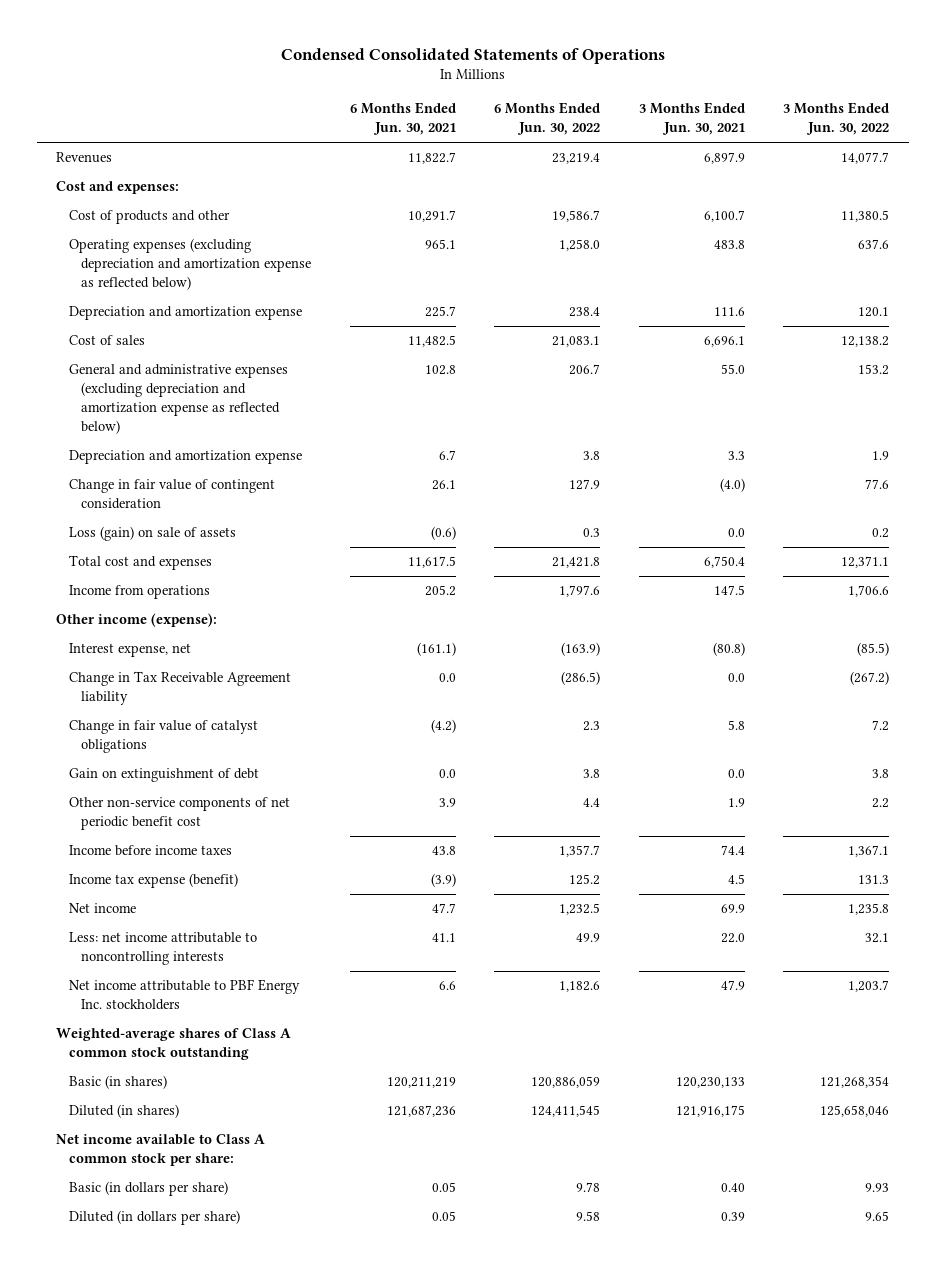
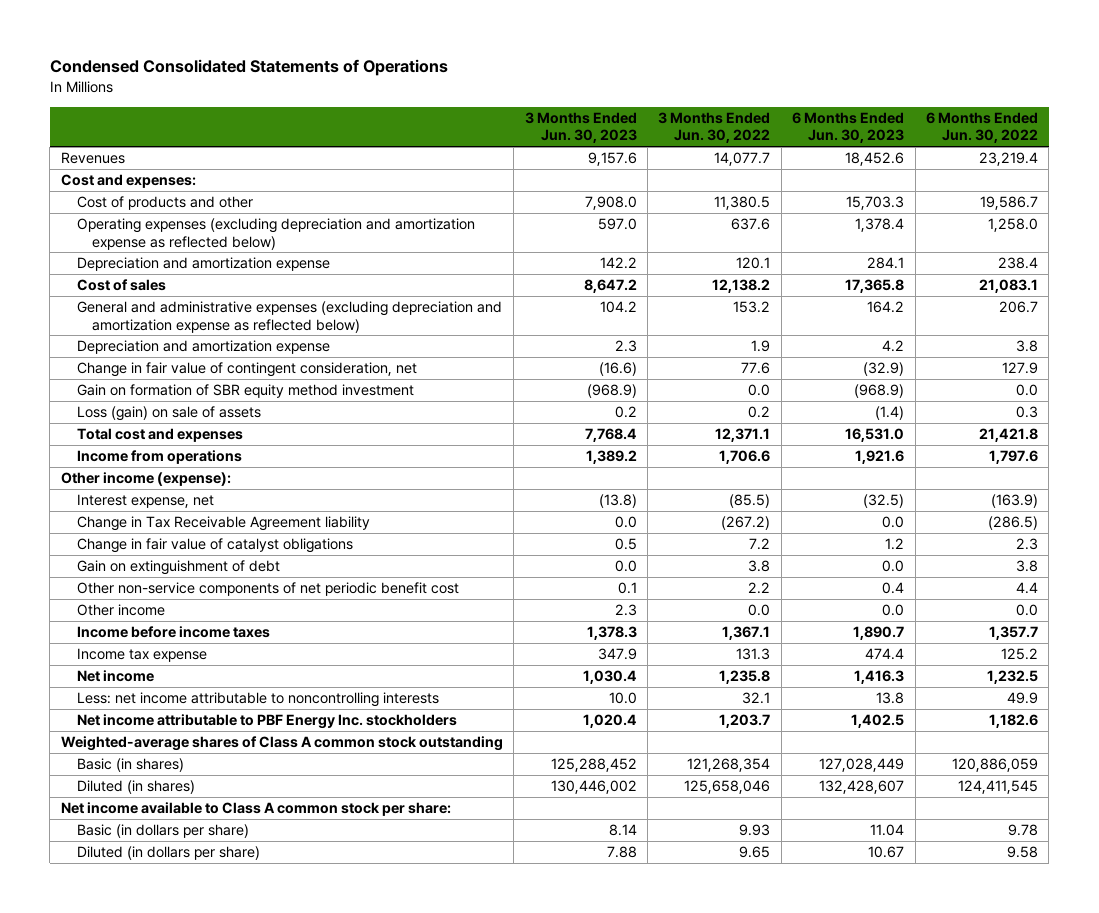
[349,102,456,136] 6 Months Ended Jun. 30, 2021 -> none
[638,102,745,136] 3 Months Ended Jun. 30, 2021 -> none
none -> [524,111,637,144] 3 Months Ended Jun. 30, 2023
none -> [792,111,905,144] 6 Months Ended Jun. 30, 2023
[68,479,275,510] Change in fair value of contingent consideration -> [76,362,417,378] Change in fair value of contingent consideration, net
none -> [76,384,414,399] Gain on formation of SBR equity method investment
none -> [76,604,165,617] Other income
[68,873,238,889] Income tax expense (benefit) -> [76,648,207,663] Income tax expense

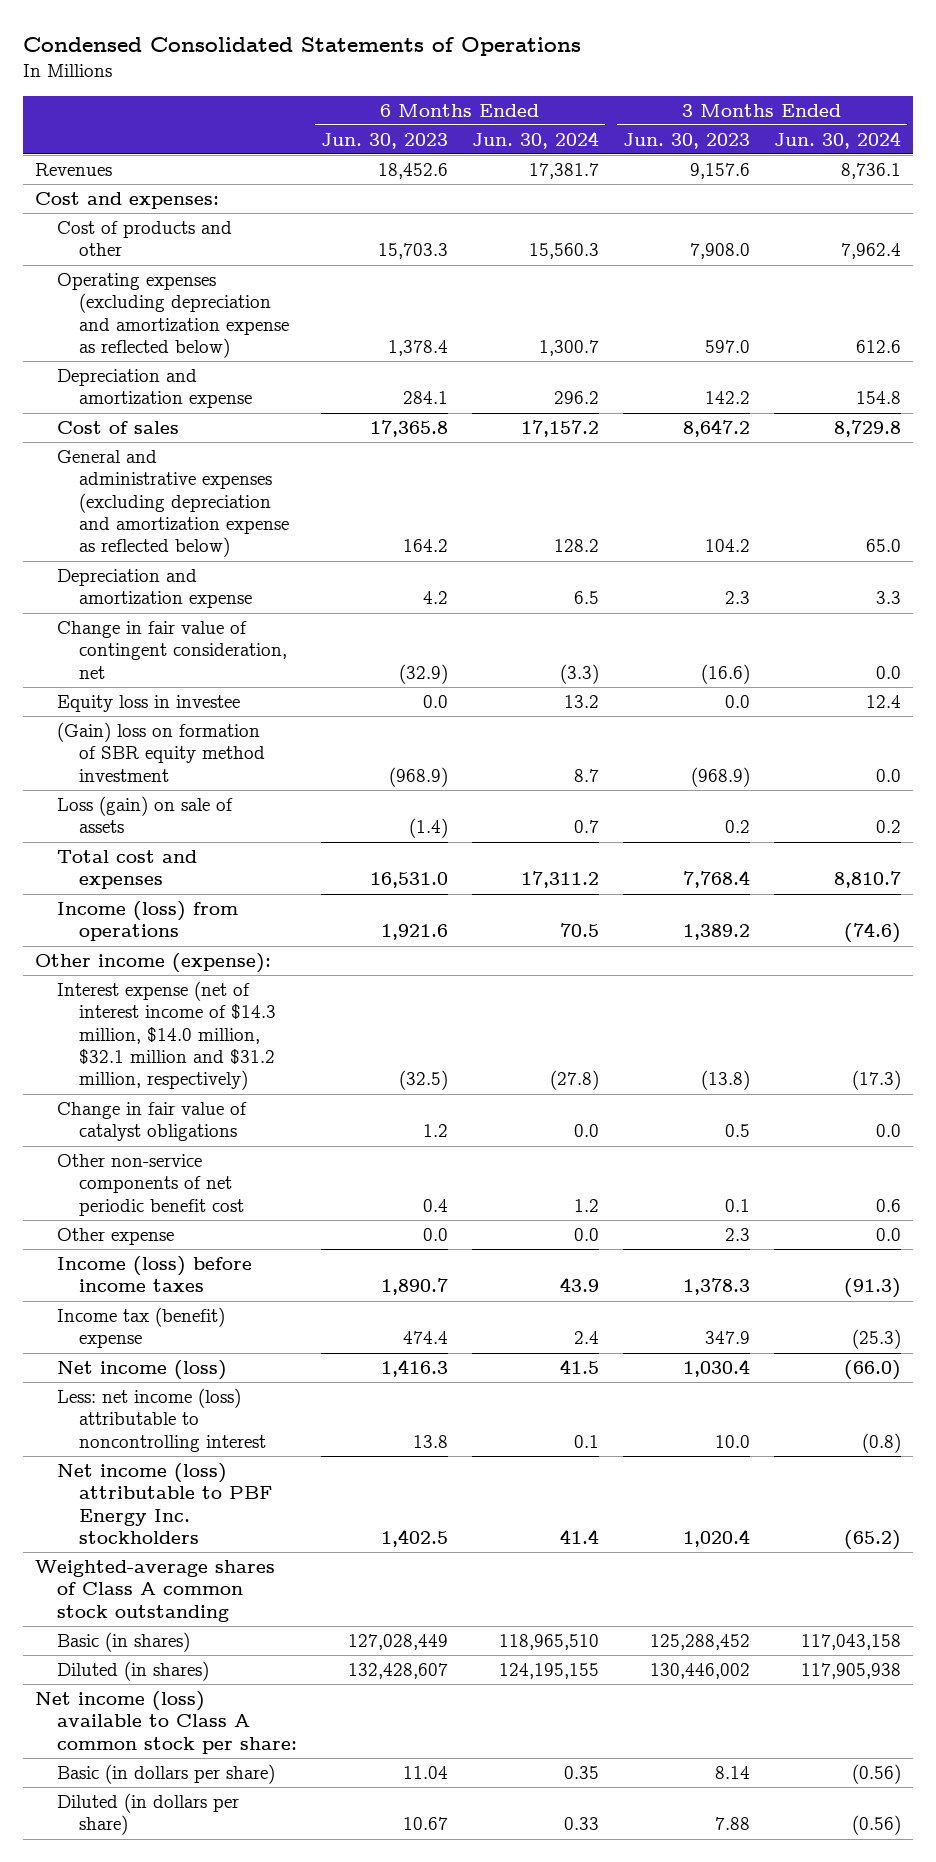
[658,111,771,144] 3 Months Ended Jun. 30, 2022 -> none
[926,111,1039,144] 6 Months Ended Jun. 30, 2022 -> none
none -> [471,130,599,149] Jun. 30, 2024
none -> [773,130,901,149] Jun. 30, 2024
none -> [57,695,241,713] Equity loss in investee
[76,384,414,399] Gain on formation of SBR equity method investment -> [57,722,266,782] (Gain) loss on formation of SBR equity method investment
[76,450,242,465] Income from operations -> [57,901,239,942] Income (loss) from operations
[76,516,370,532] Change in Tax Receivable Agreement liability -> none
[76,494,214,509] Interest expense, net -> [57,981,277,1091] Interest expense (net of interest income of $14.3 million, $14.0 million, $32.1 million and $31.2 million, respectively)
[76,560,280,576] Gain on extinguishment of debt -> none
[76,604,165,617] Other income -> [57,1228,175,1246] Other expense
[76,626,270,639] Income before income taxes -> [57,1256,253,1293] Income (loss) before income taxes
[76,648,207,663] Income tax expense -> [57,1307,226,1349] Income tax (benefit) expense
[76,670,154,683] Net income -> [57,1360,228,1381] Net income (loss)
[76,692,439,708] Less: net income attributable to noncontrolling interests -> [57,1388,267,1452] Less: net income (loss) attributable to noncontrolling interest
[76,714,457,730] Net income attributable to PBF Energy Inc. stockholders -> [57,1463,273,1545] Net income (loss) attributable to PBF Energy Inc. stockholders
[60,802,451,817] Net income available to Class A common stock per share: -> [34,1691,298,1754] Net income (loss) available to Class A common stock per share:

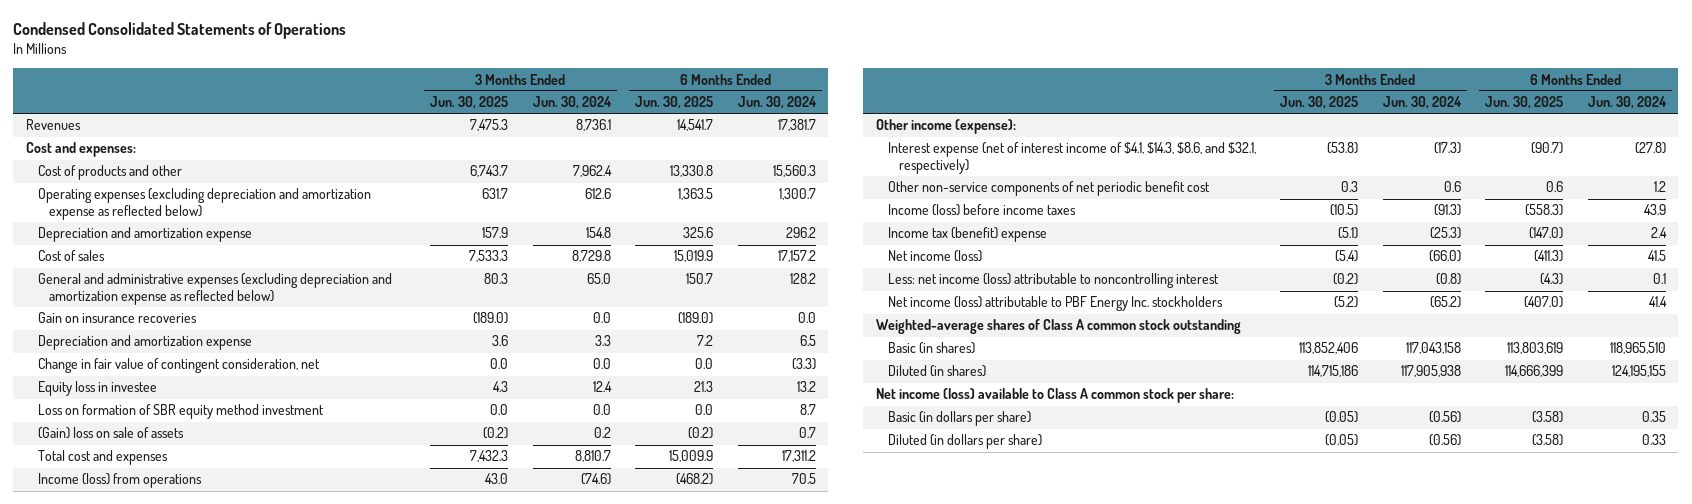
[321,132,449,149] Jun. 30, 2023 -> none
[622,132,750,149] Jun. 30, 2023 -> none
none -> [430,96,509,110] Jun. 30, 2025
none -> [635,96,714,110] Jun. 30, 2025
none -> [37,312,197,324] Gain on insurance recoveries
[57,722,266,782] (Gain) loss on formation of SBR equity method investment -> [37,404,324,420] Loss on formation of SBR equity method investment
[57,796,234,834] Loss (gain) on sale of assets -> [37,427,184,440] (Gain) loss on sale of assets
[57,1102,248,1142] Change in fair value of catalyst obligations -> none
[57,981,277,1091] Interest expense (net of interest income of $14.3 million, $14.0 million, $32.1 million and $31.2 million, respectively) -> [887,142,1256,174] Interest expense (net of interest income of $4.1, $14.3, $8.6, and $32.1, respectively)
[57,1228,175,1246] Other expense -> none

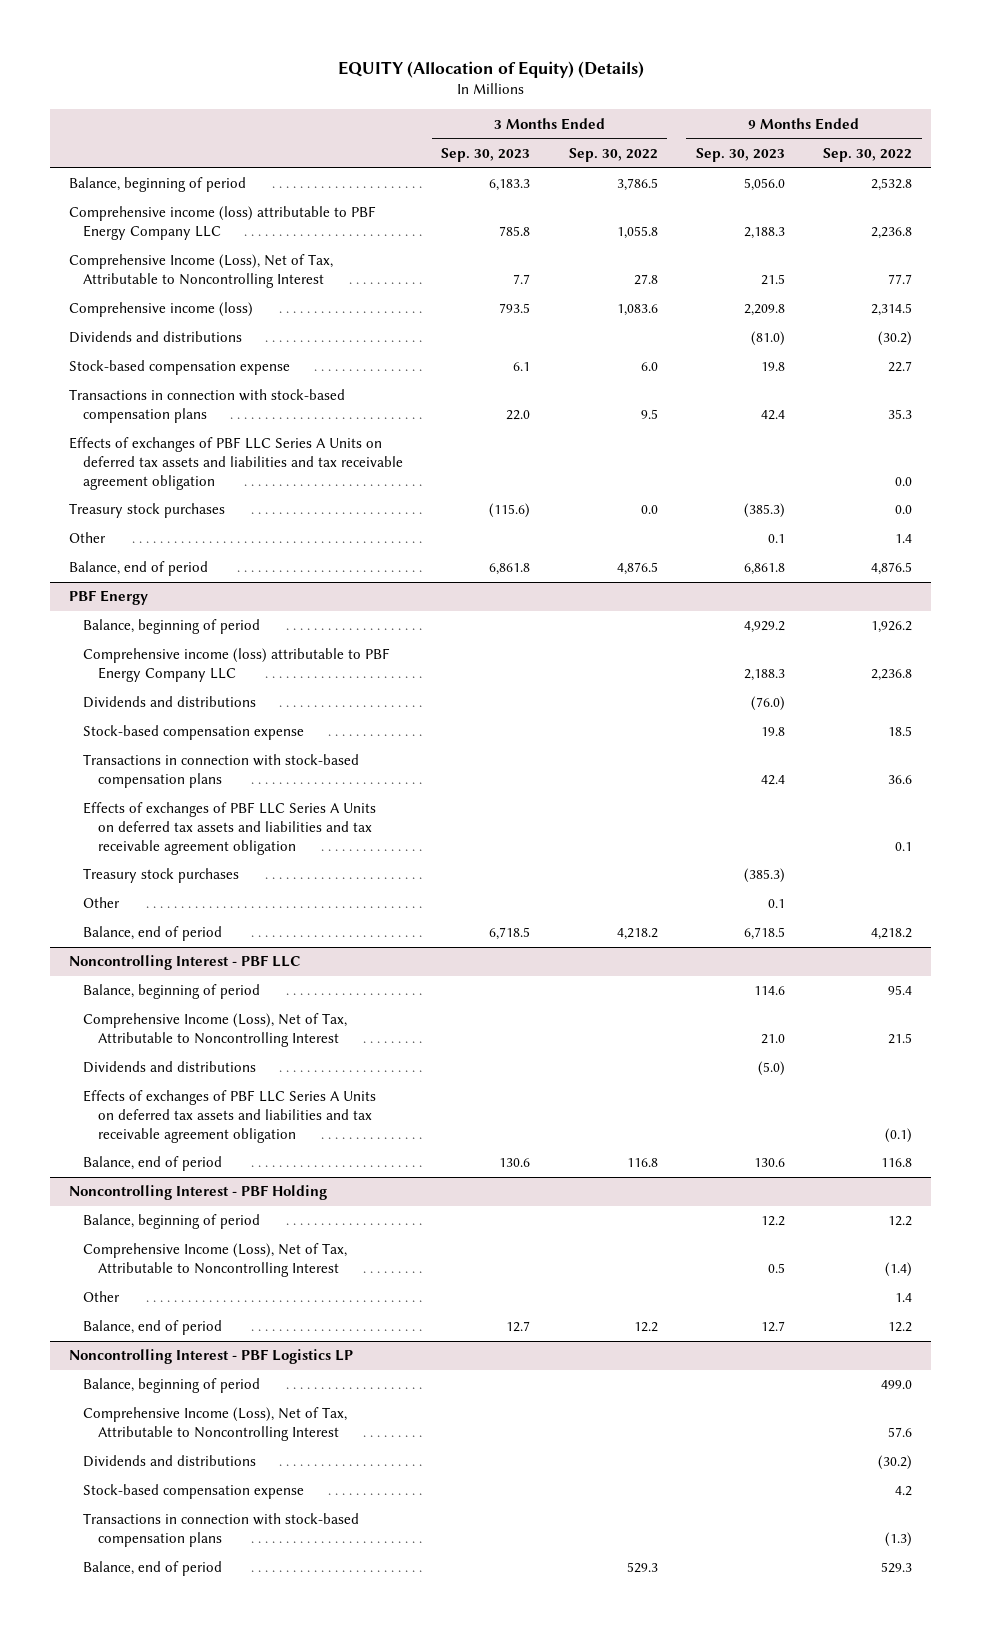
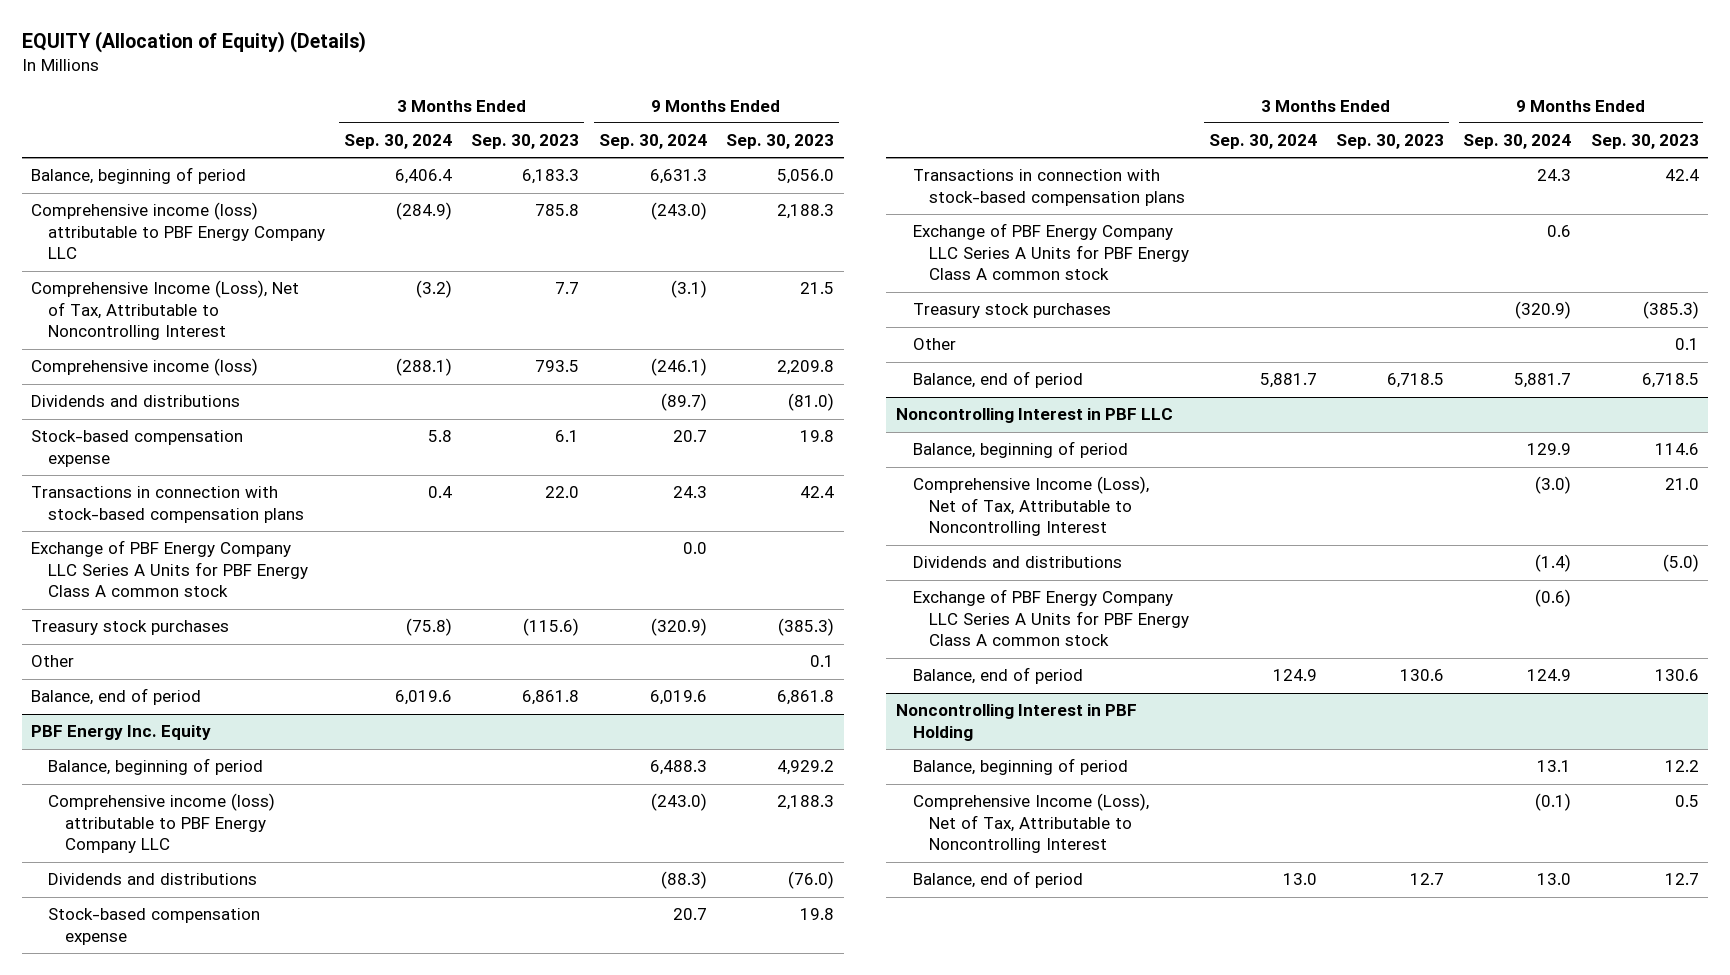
[568,147,658,162] Sep. 30, 2022 -> none
[823,147,913,162] Sep. 30, 2022 -> none
none -> [344,134,453,150] Sep. 30, 2024
none -> [598,134,707,150] Sep. 30, 2024
[68,437,404,490] Effects of exchanges of PBF LLC Series A Units on deferred tax assets and liabilities and tax receivable agreement obligation -> none
none -> [31,540,308,598] Exchange of PBF Energy Company LLC Series A Units for PBF Energy Class A common stock
[68,590,148,606] PBF Energy -> [31,725,212,741] PBF Energy Inc. Equity
[83,802,377,855] Effects of exchanges of PBF LLC Series A Units on deferred tax assets and liabilities and tax receivable agreement obligation -> none
none -> [912,223,1190,281] Exchange of PBF Energy Company LLC Series A Units for PBF Energy Class A common stock
[68,955,301,971] Noncontrolling Interest - PBF LLC -> [895,408,1173,424] Noncontrolling Interest in PBF LLC
[83,1090,377,1143] Effects of exchanges of PBF LLC Series A Units on deferred tax assets and liabilities and tax receivable agreement obligation -> none
none -> [912,589,1190,647] Exchange of PBF Energy Company LLC Series A Units for PBF Energy Class A common stock
[68,1185,327,1201] Noncontrolling Interest - PBF Holding -> [895,704,1137,741] Noncontrolling Interest in PBF Holding
[83,1291,121,1303] Other -> none
[68,1349,353,1365] Noncontrolling Interest - PBF Logistics LP -> none
[83,1378,261,1394] Balance, beginning of period -> none
[83,1407,348,1442] Comprehensive Income (Loss), Net of Tax, Attributable to Noncontrolling Interest -> none
[83,1455,257,1468] Dividends and distributions -> none
[83,1484,305,1500] Stock-based compensation expense -> none
[83,1513,360,1548] Transactions in connection with stock-based compensation plans -> none
[83,1561,223,1577] Balance, end of period -> none

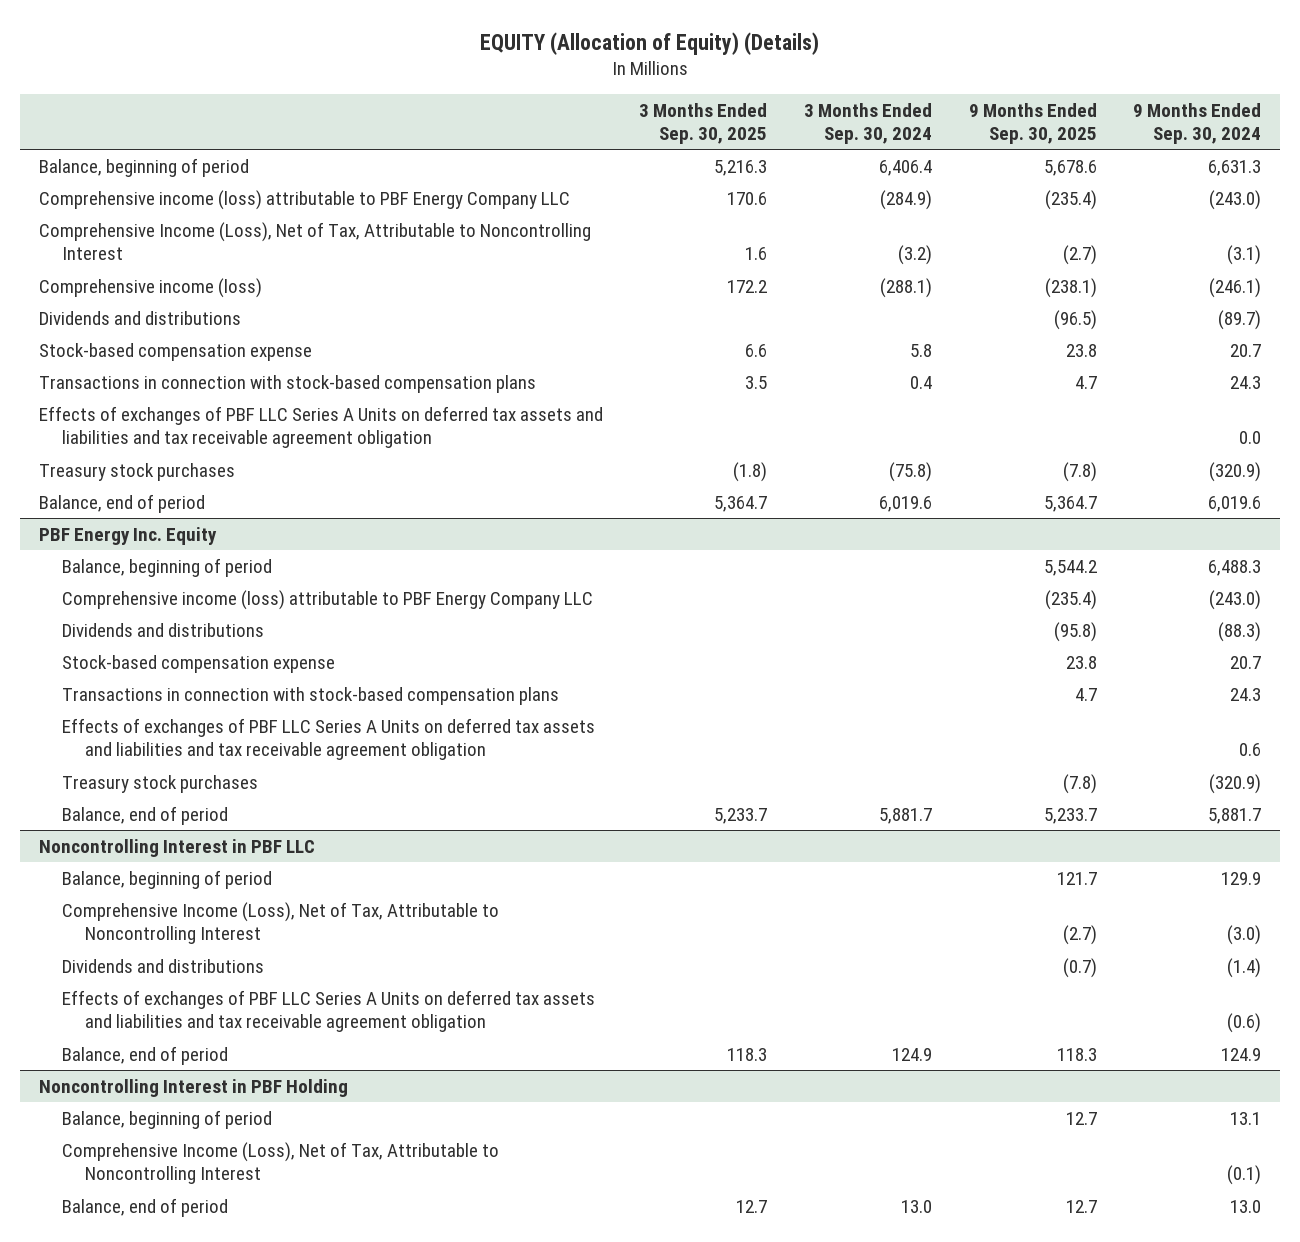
[471,134,580,150] Sep. 30, 2023 -> none
[725,134,834,150] Sep. 30, 2023 -> none
none -> [639,102,768,145] 3 Months Ended Sep. 30, 2025
none -> [968,102,1097,145] 9 Months Ended Sep. 30, 2025
[31,540,308,598] Exchange of PBF Energy Company LLC Series A Units for PBF Energy Class A common stock -> none
none -> [38,405,603,449] Effects of exchanges of PBF LLC Series A Units on deferred tax assets and liabilities and tax receivable agreement obligation
[31,655,75,668] Other -> none
[912,223,1190,281] Exchange of PBF Energy Company LLC Series A Units for PBF Energy Class A common stock -> none
none -> [61,717,595,761] Effects of exchanges of PBF LLC Series A Units on deferred tax assets and liabilities and tax receivable agreement obligation
[912,338,956,351] Other -> none
[912,589,1190,647] Exchange of PBF Energy Company LLC Series A Units for PBF Energy Class A common stock -> none
none -> [61,989,595,1033] Effects of exchanges of PBF LLC Series A Units on deferred tax assets and liabilities and tax receivable agreement obligation

